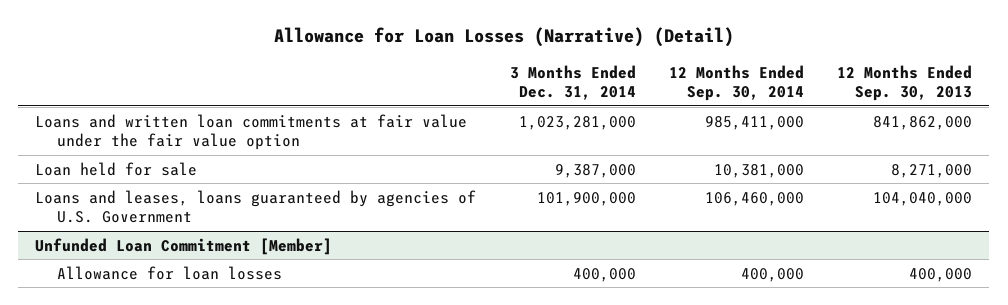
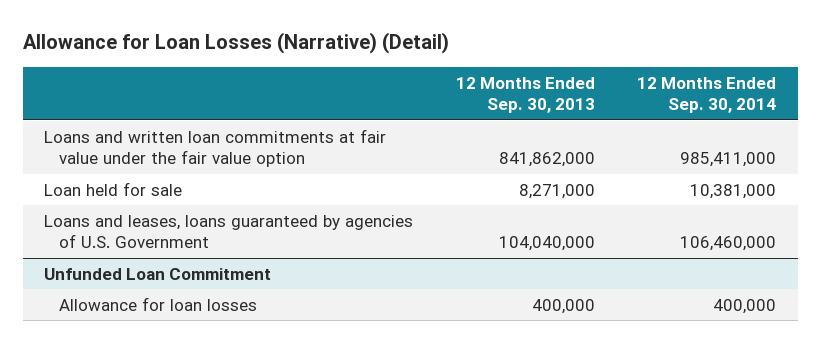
[509,64,636,100] 3 Months Ended Dec. 31, 2014 -> none
[35,237,333,255] Unfunded Loan Commitment [Member] -> [44,267,272,280] Unfunded Loan Commitment

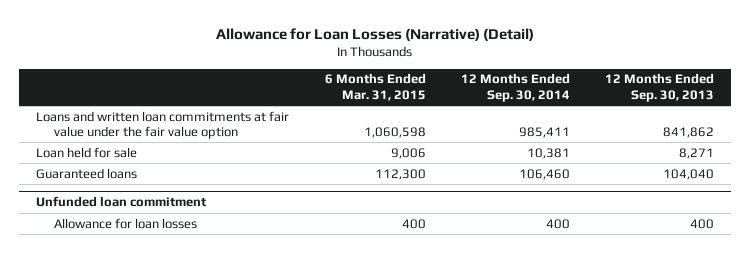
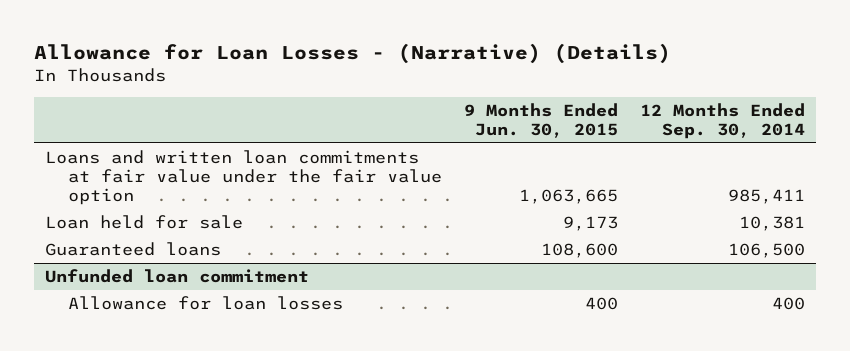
[216,27,535,41] Allowance for Loan Losses (Narrative) (Detail) -> [33,42,671,64] Allowance for Loan Losses - (Narrative) (Details)
[324,73,426,102] 6 Months Ended Mar. 31, 2015 -> none
[604,73,714,103] 12 Months Ended Sep. 30, 2013 -> none
none -> [463,102,618,139] 9 Months Ended Jun. 30, 2015
[518,168,570,180] 106,460 -> [727,242,805,258] 106,500

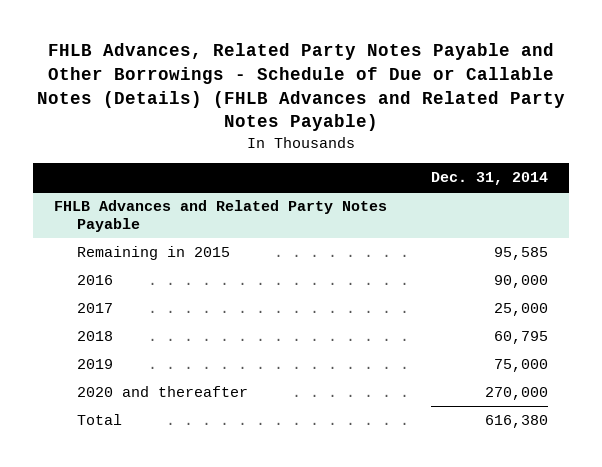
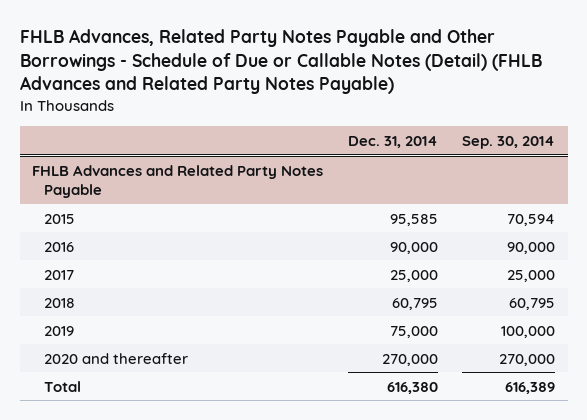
[37,43,566,132] FHLB Advances, Related Party Notes Payable and Other Borrowings - Schedule of Due or Callable Notes (Details) (FHLB Advances and Related Party Notes Payable) -> [19,29,542,95] FHLB Advances, Related Party Notes Payable and Other Borrowings - Schedule of Due or Callable Notes (Detail) (FHLB Advances and Related Party Notes Payable)
none -> [462,135,556,149] Sep. 30, 2014
[77,246,231,261] Remaining in 2015 -> [44,213,76,224] 2015

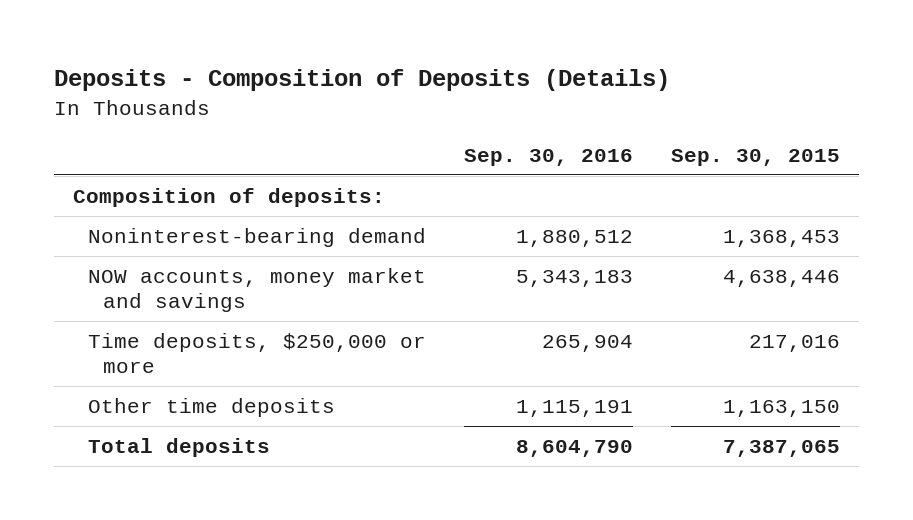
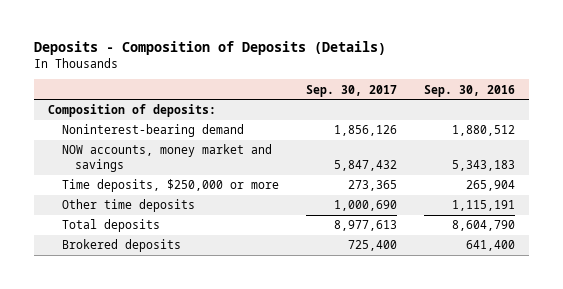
[670,148,840,166] Sep. 30, 2015 -> none
none -> [305,84,397,97] Sep. 30, 2017
none -> [61,239,181,253] Brokered deposits

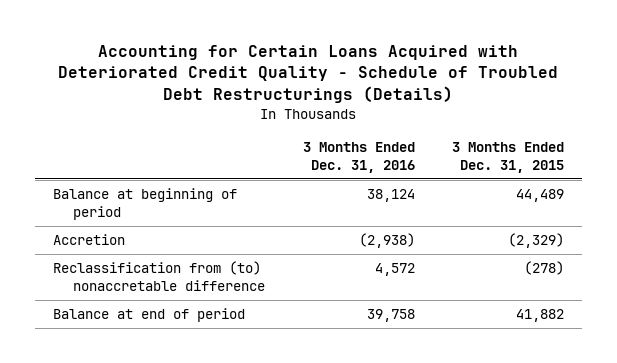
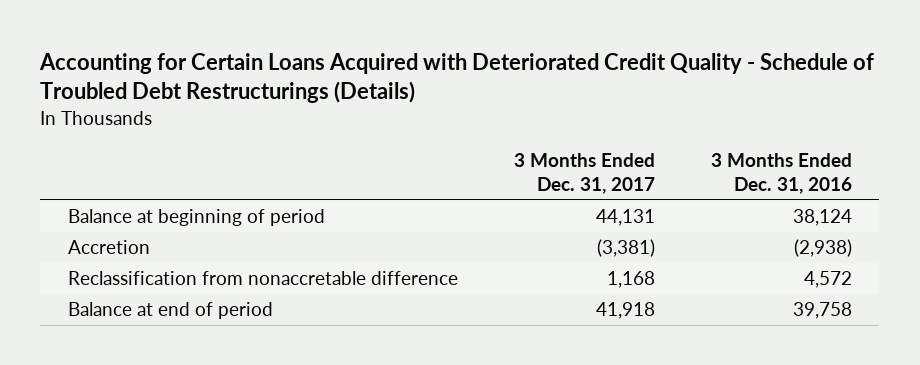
[451,141,564,173] 3 Months Ended Dec. 31, 2015 -> none
none -> [513,152,655,194] 3 Months Ended Dec. 31, 2017
[53,260,266,291] Reclassification from (to) nonaccretable difference -> [68,271,459,286] Reclassification from nonaccretable difference

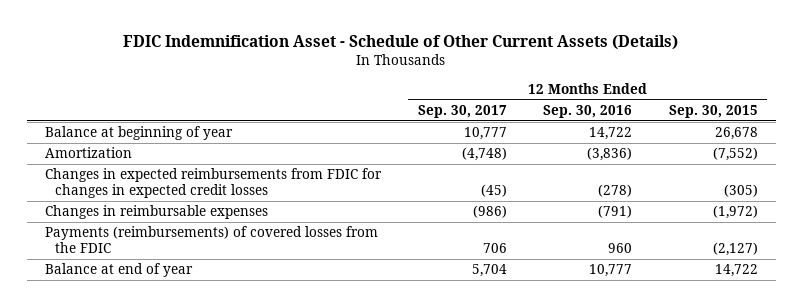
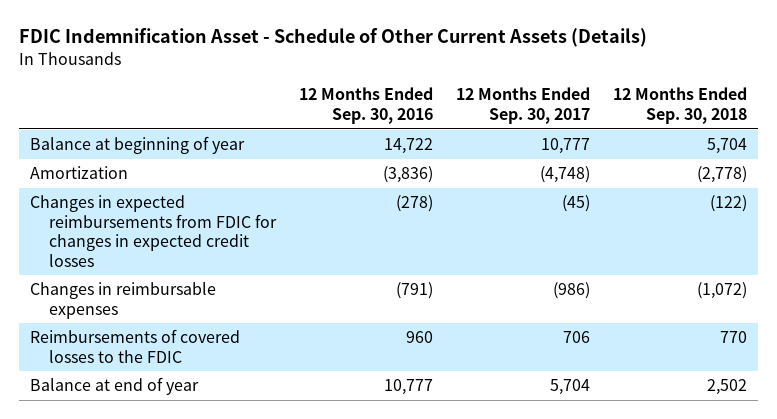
[668,104,758,118] Sep. 30, 2015 -> none
none -> [612,87,747,124] 12 Months Ended Sep. 30, 2018
[44,226,378,253] Payments (reimbursements) of covered losses from the FDIC -> [30,329,241,363] Reimbursements of covered losses to the FDIC

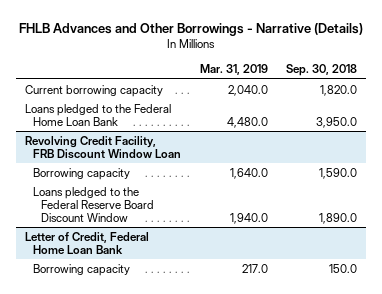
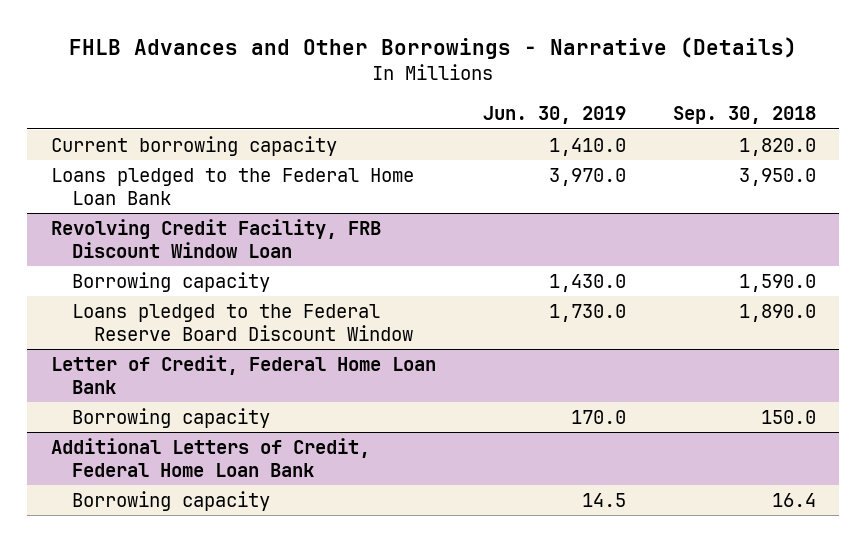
[199,64,268,76] Mar. 31, 2019 -> none
none -> [482,106,626,125] Jun. 30, 2019
none -> [50,437,370,477] Additional Letters of Credit, Federal Home Loan Bank
none -> [72,490,271,511] Borrowing capacity

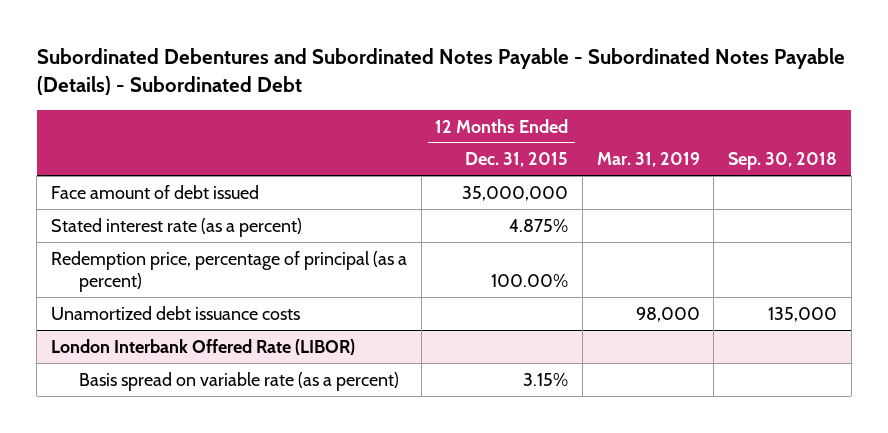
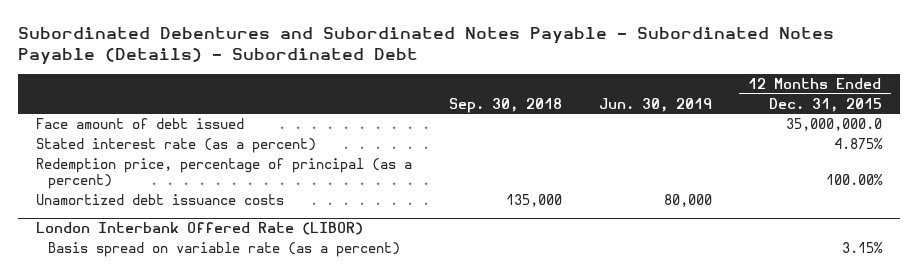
[596,152,700,168] Mar. 31, 2019 -> none
none -> [598,97,712,112] Jun. 30, 2019
[462,185,569,201] 35,000,000 -> [785,118,882,132] 35,000,000.0

